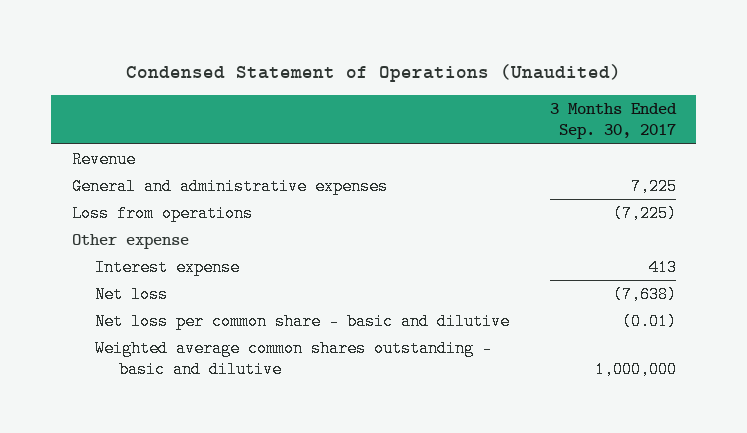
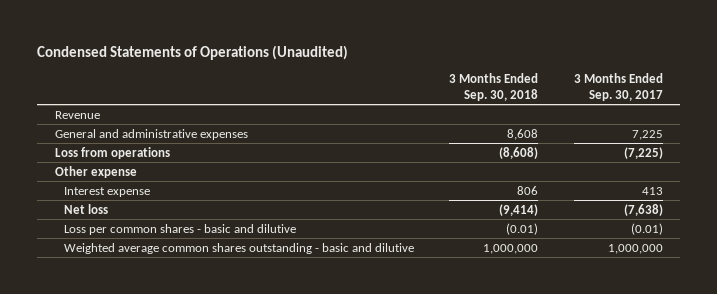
[125,64,621,83] Condensed Statement of Operations (Unaudited) -> [36,44,348,60] Condensed Statements of Operations (Unaudited)
none -> [449,73,539,101] 3 Months Ended Sep. 30, 2018
[95,312,511,330] Net loss per common share - basic and dilutive -> [64,223,297,235] Loss per common shares - basic and dilutive

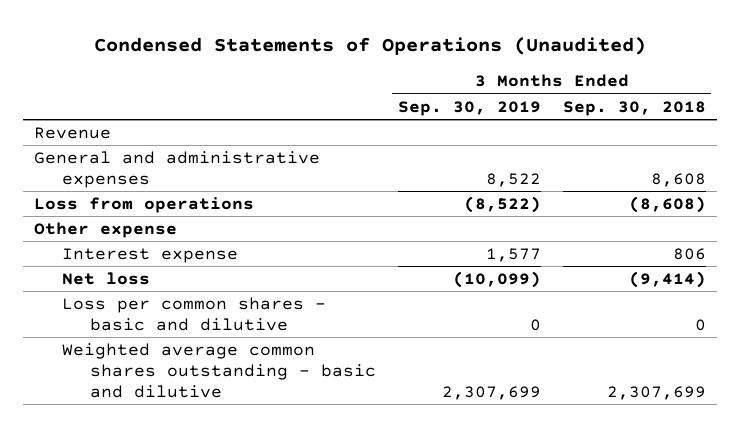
[573,73,663,101] 3 Months Ended Sep. 30, 2017 -> none
none -> [397,100,541,116] Sep. 30, 2019
[506,222,539,235] (0.01) -> [694,318,706,331] 0
[483,243,539,254] 1,000,000 -> [606,385,706,400] 2,307,699

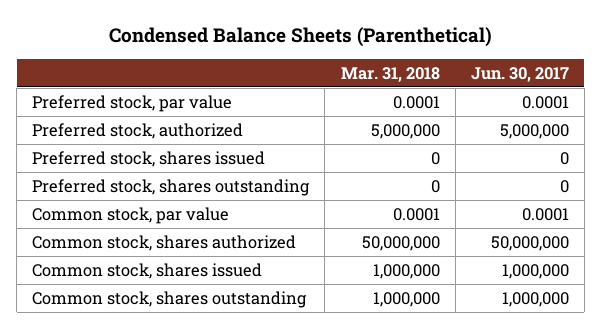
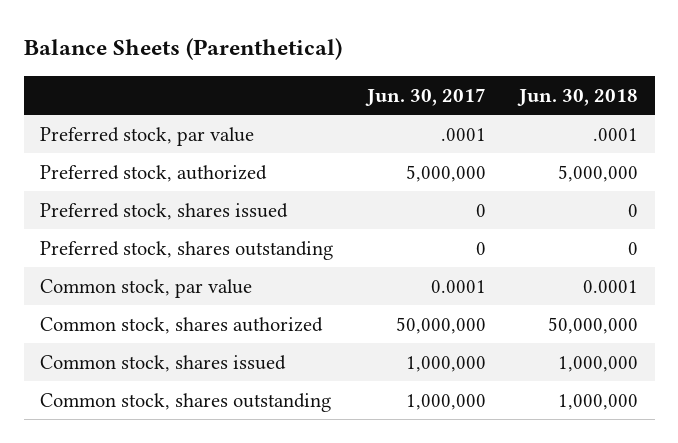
[108,27,492,48] Condensed Balance Sheets (Parenthetical) -> [23,38,342,61] Balance Sheets (Parenthetical)
[340,66,440,82] Mar. 31, 2018 -> none
none -> [517,88,639,106] Jun. 30, 2018
[521,95,569,109] 0.0001 -> [440,127,486,141] .0001

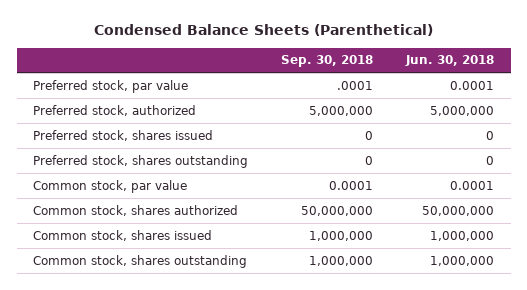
[23,38,342,61] Balance Sheets (Parenthetical) -> [93,24,433,37] Condensed Balance Sheets (Parenthetical)
[364,87,486,106] Jun. 30, 2017 -> none
none -> [281,55,374,68] Sep. 30, 2018
[593,127,639,141] .0001 -> [450,80,495,90] 0.0001

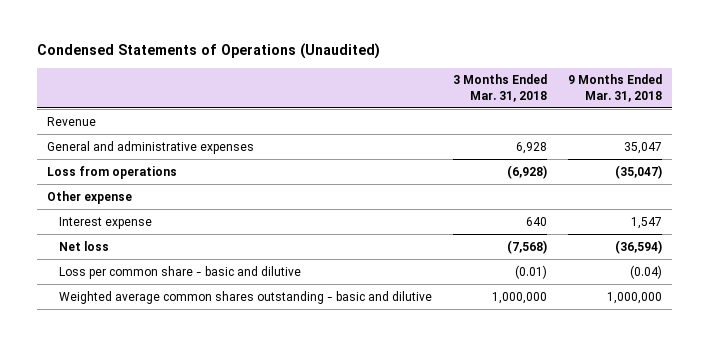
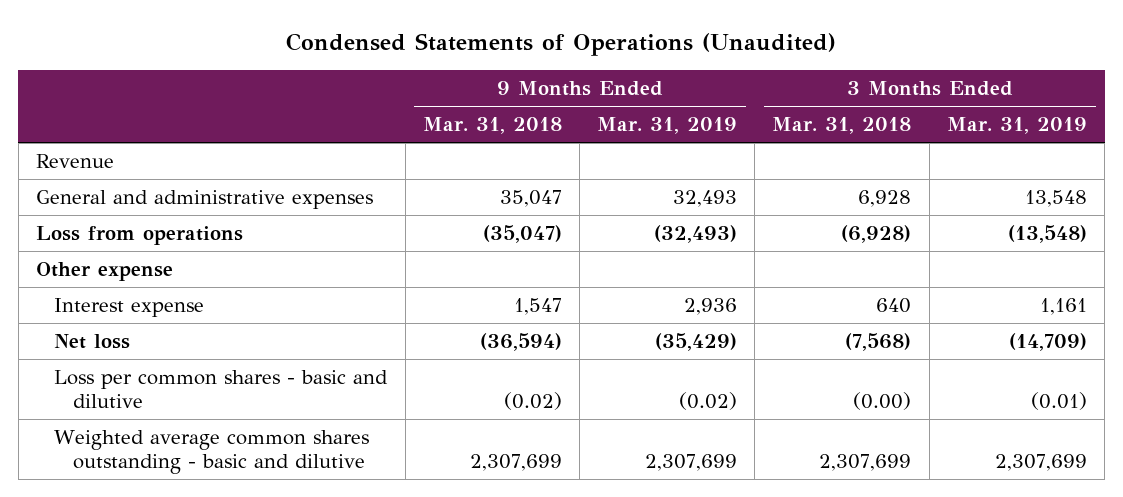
none -> [597,117,738,135] Mar. 31, 2019
none -> [946,117,1087,135] Mar. 31, 2019
[58,265,301,279] Loss per common share - basic and dilutive -> [54,370,389,408] Loss per common shares - basic and dilutive
[514,264,547,279] (0.01) -> [853,391,912,410] (0.00)
[629,264,662,279] (0.04) -> [503,391,562,410] (0.02)
[491,291,547,304] 1,000,000 -> [819,453,912,471] 2,307,699
[606,291,662,304] 1,000,000 -> [469,453,562,471] 2,307,699

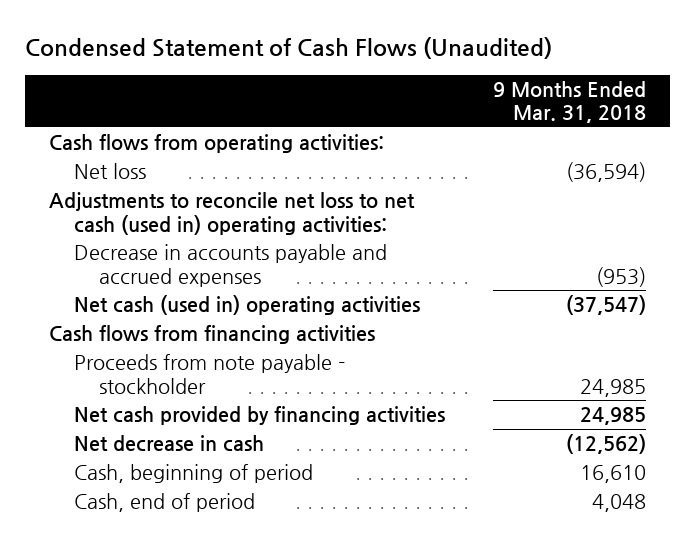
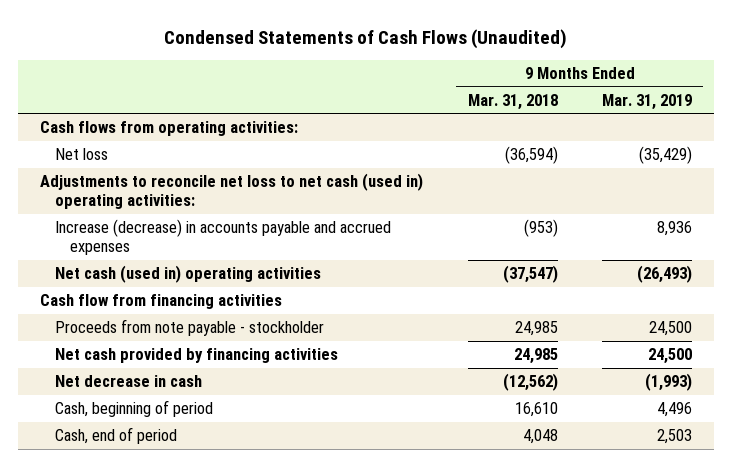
[24,37,552,60] Condensed Statement of Cash Flows (Unaudited) -> [164,28,568,49] Condensed Statements of Cash Flows (Unaudited)
none -> [601,93,692,110] Mar. 31, 2019
[73,244,387,287] Decrease in accounts payable and accrued expenses -> [55,219,392,256] Increase (decrease) in accounts payable and accrued expenses
[48,325,375,345] Cash flows from financing activities -> [40,294,283,310] Cash flow from financing activities

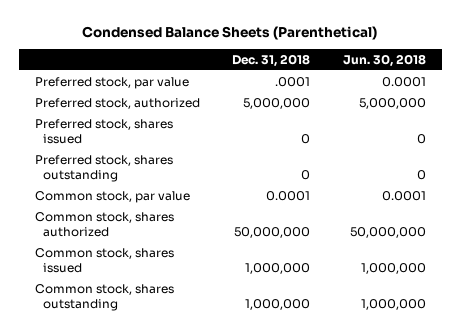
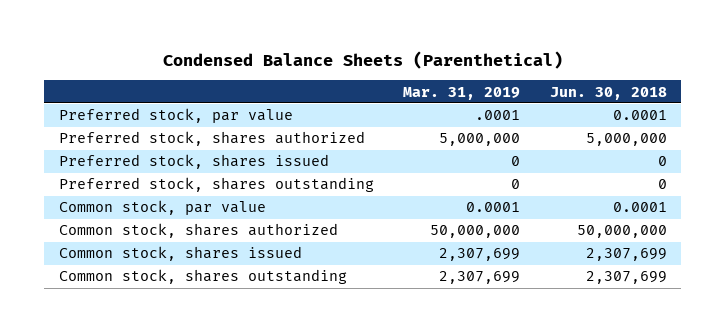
[232,53,311,67] Dec. 31, 2018 -> none
none -> [403,86,521,100] Mar. 31, 2019
[34,97,200,109] Preferred stock, authorized -> [58,131,365,147] Preferred stock, shares authorized
[360,262,426,274] 1,000,000 -> [585,248,667,262] 2,307,699
[360,298,426,310] 1,000,000 -> [585,271,667,285] 2,307,699

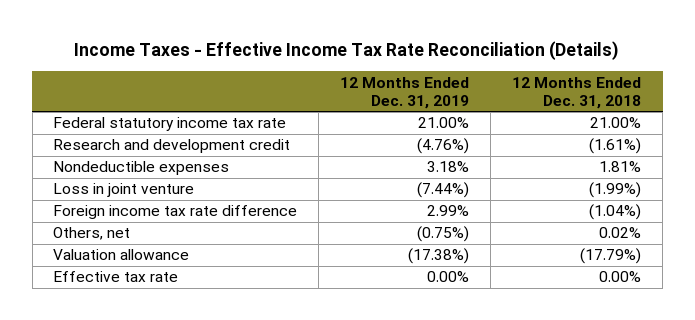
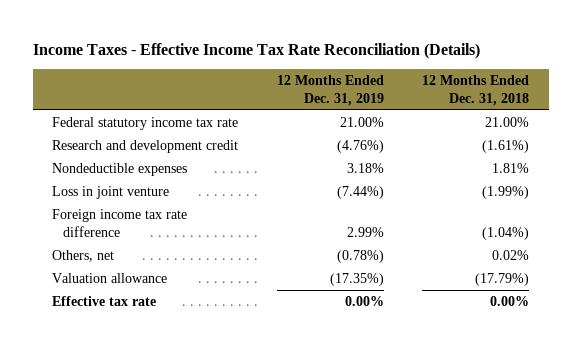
[417,226,470,243] (0.75%) -> [336,250,384,264] (0.78%)
[408,248,470,265] (17.38%) -> [329,273,384,287] (17.35%)

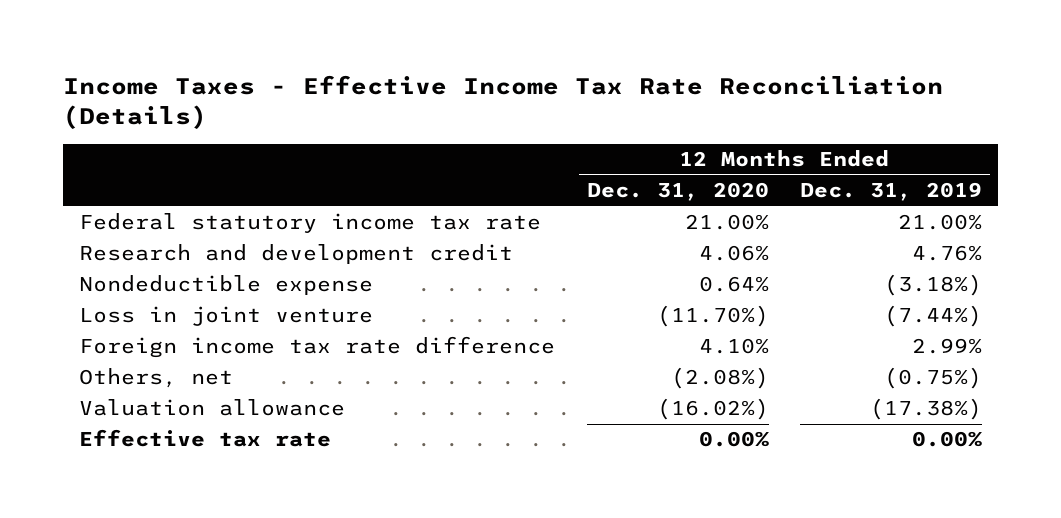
[422,75,530,106] 12 Months Ended Dec. 31, 2018 -> none
none -> [586,182,769,202] Dec. 31, 2020
[336,140,384,154] (4.76%) -> [912,245,983,262] 4.76%
[52,163,188,177] Nondeductible expenses -> [78,275,373,296] Nondeductible expense
[346,163,384,174] 3.18% -> [884,274,983,297] (3.18%)
[336,250,384,264] (0.78%) -> [884,367,983,390] (0.75%)
[329,273,384,287] (17.35%) -> [870,398,983,421] (17.38%)

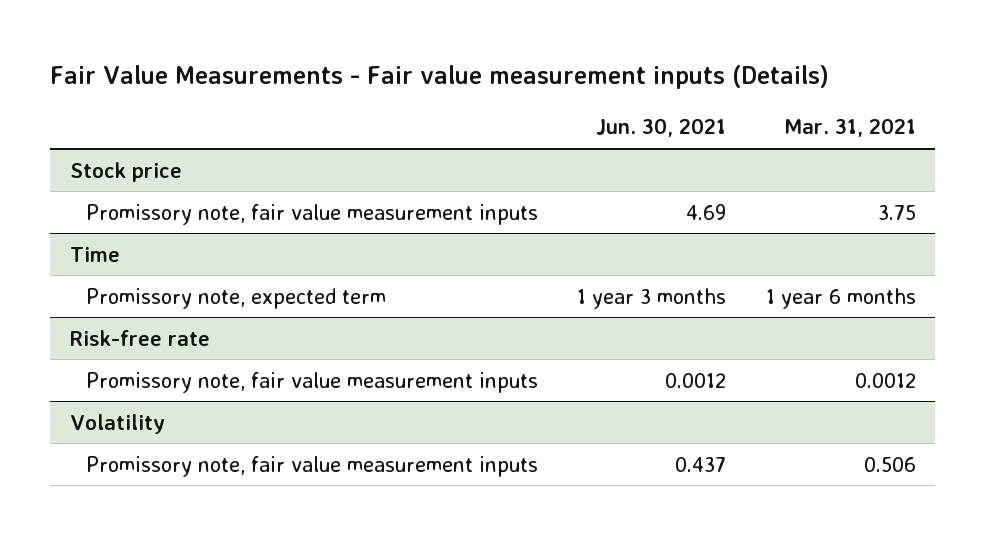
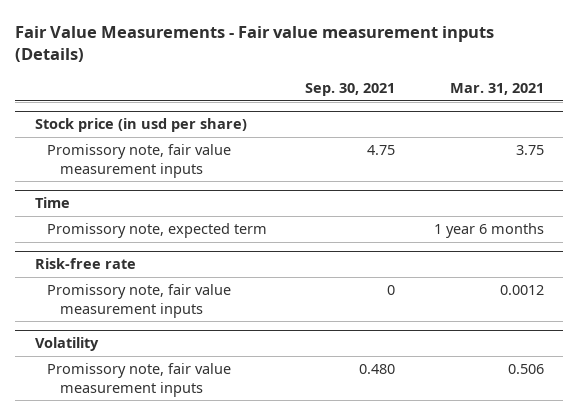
[596,118,727,138] Jun. 30, 2021 -> none
none -> [305,82,396,96] Sep. 30, 2021
[69,161,182,182] Stock price -> [34,118,247,133] Stock price (in usd per share)

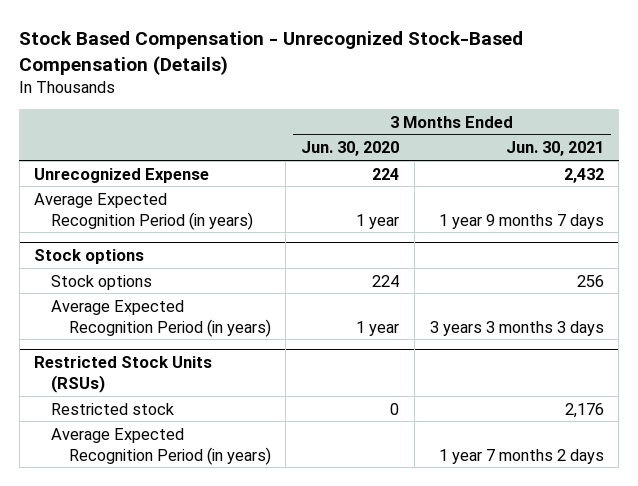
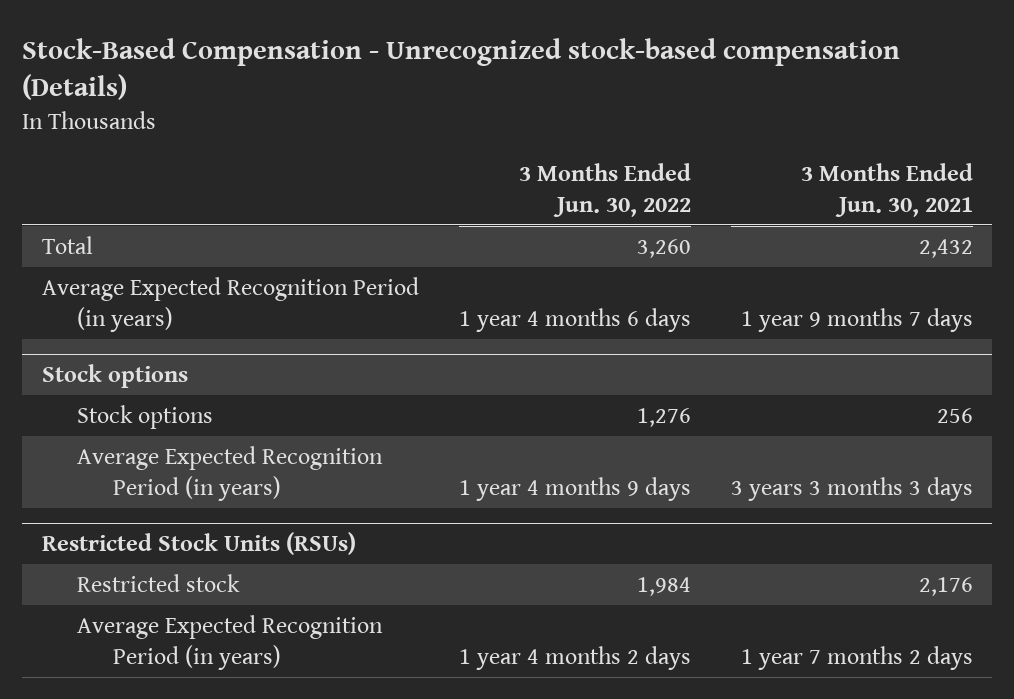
[19,30,524,75] Stock Based Compensation - Unrecognized Stock-Based Compensation (Details) -> [21,38,900,101] Stock-Based Compensation - Unrecognized stock-based compensation (Details)
[301,141,400,157] Jun. 30, 2020 -> none
none -> [518,162,691,217] 3 Months Ended Jun. 30, 2022
[34,167,210,183] Unrecognized Expense -> [41,235,93,254] Total

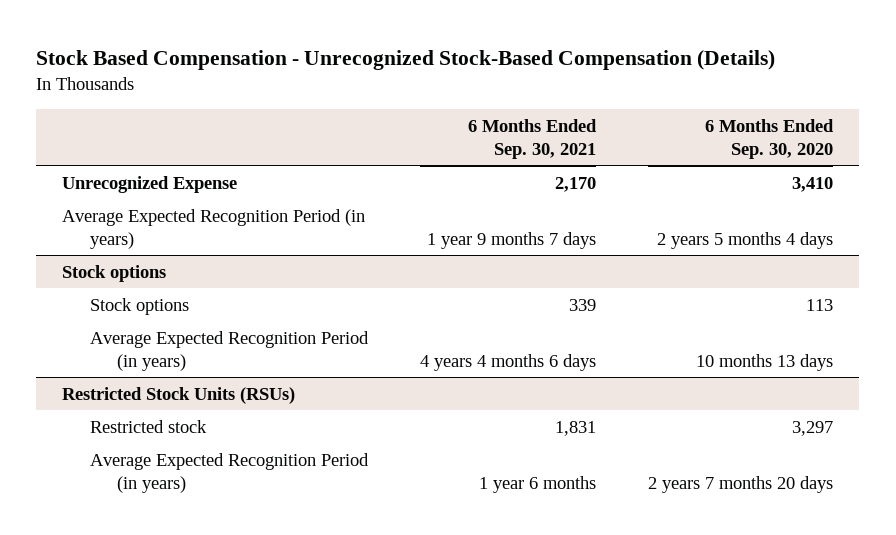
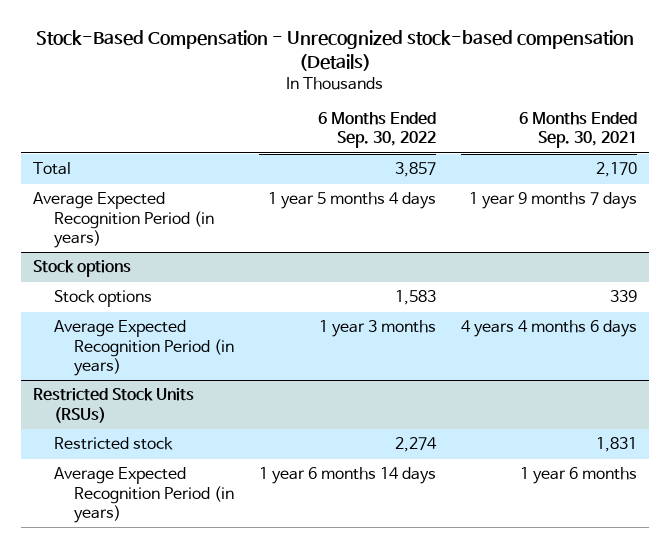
[36,50,776,71] Stock Based Compensation - Unrecognized Stock-Based Compensation (Details) -> [35,30,634,71] Stock-Based Compensation - Unrecognized stock-based compensation (Details)
[705,118,835,159] 6 Months Ended Sep. 30, 2020 -> none
none -> [318,112,437,149] 6 Months Ended Sep. 30, 2022
[62,175,238,193] Unrecognized Expense -> [32,162,71,176] Total

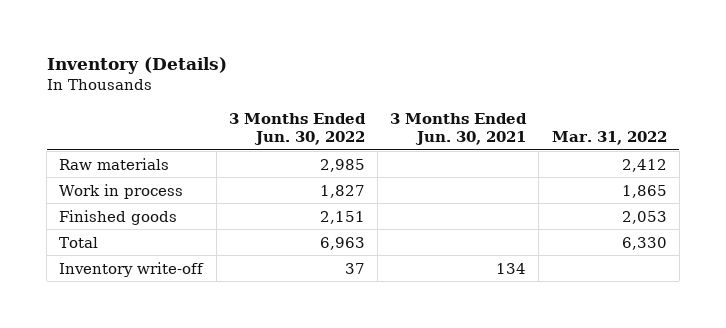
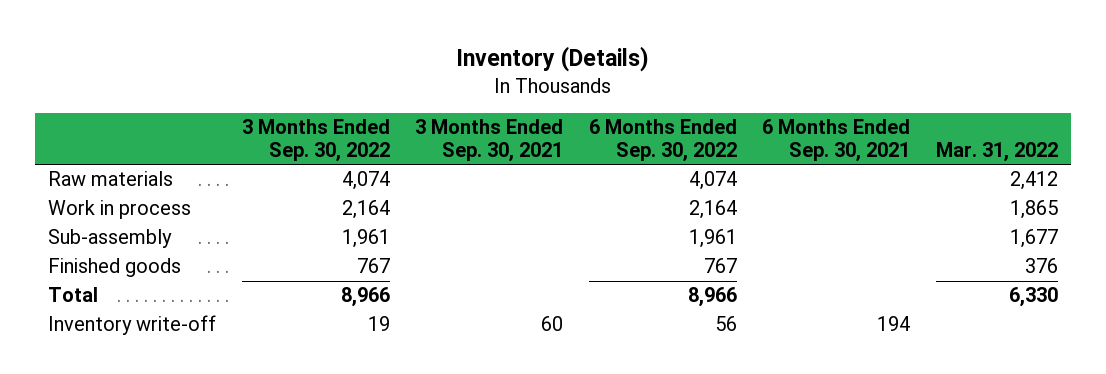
[228,112,366,146] 3 Months Ended Jun. 30, 2022 -> none
[390,112,528,146] 3 Months Ended Jun. 30, 2021 -> none
none -> [241,119,390,163] 3 Months Ended Sep. 30, 2022
none -> [415,119,564,163] 3 Months Ended Sep. 30, 2021
none -> [588,119,737,163] 6 Months Ended Sep. 30, 2022
none -> [762,119,911,163] 6 Months Ended Sep. 30, 2021
none -> [48,229,173,249] Sub-assembly
[621,210,667,224] 2,053 -> [1025,258,1059,274] 376

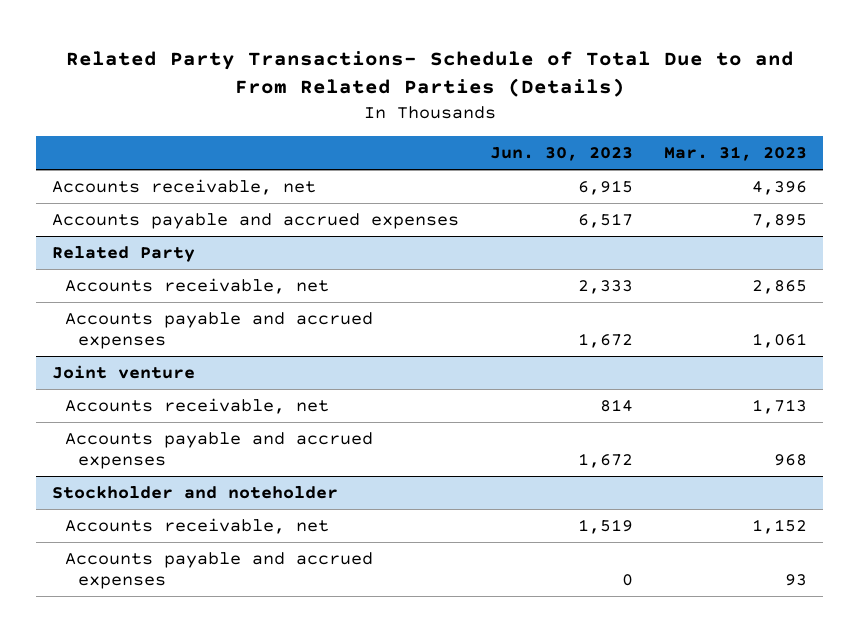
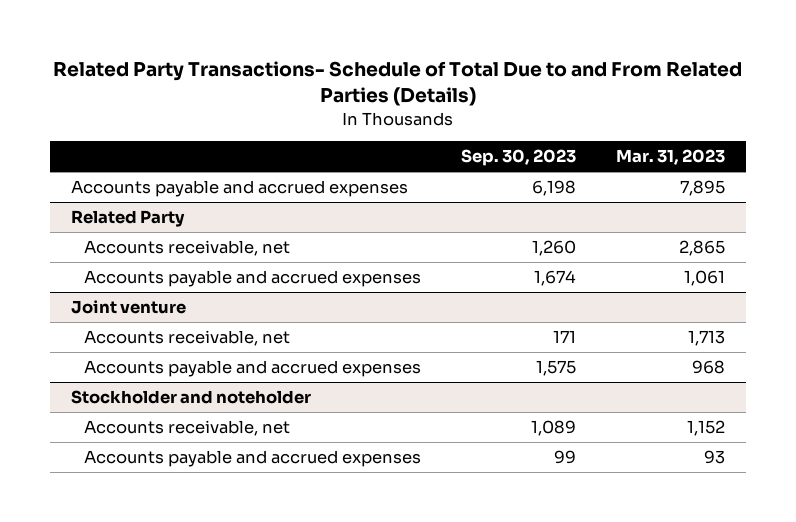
[490,147,634,162] Jun. 30, 2023 -> none
none -> [461,149,577,167] Sep. 30, 2023
[51,178,316,195] Accounts receivable, net -> none

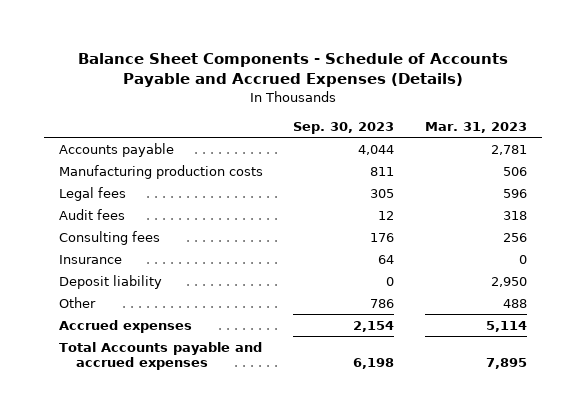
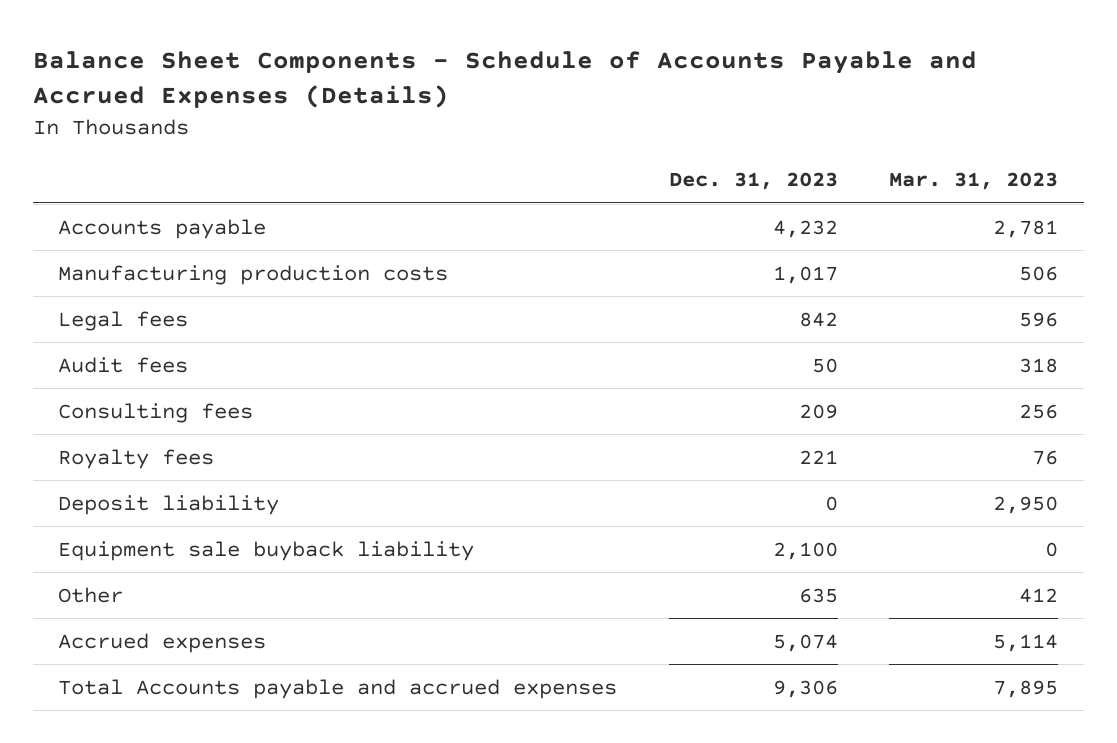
[293,121,395,134] Sep. 30, 2023 -> none
none -> [668,172,838,191] Dec. 31, 2023
[59,254,123,264] Insurance -> none
none -> [58,448,215,469] Royalty fees
none -> [58,540,475,561] Equipment sale buyback liability
[502,298,527,308] 488 -> [1019,587,1059,603] 412

